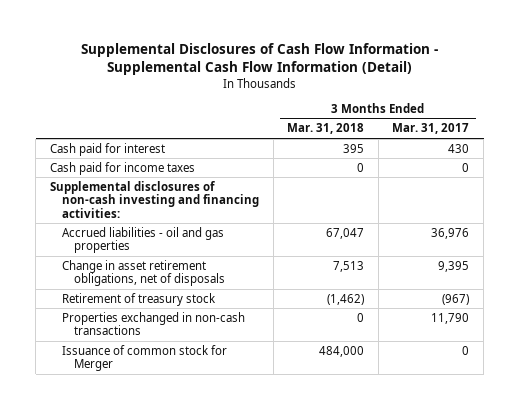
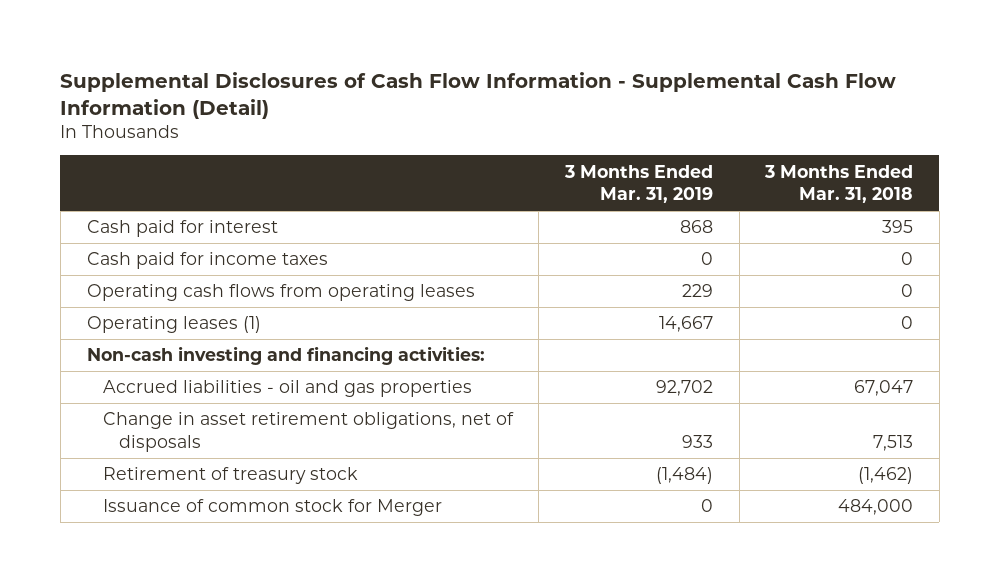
[392,123,470,135] Mar. 31, 2017 -> none
none -> [563,164,713,204] 3 Months Ended Mar. 31, 2019
none -> [86,284,475,302] Operating cash flows from operating leases
none -> [86,316,261,334] Operating leases (1)
[49,180,259,218] Supplemental disclosures of non-cash investing and financing activities: -> [86,346,485,366] Non-cash investing and financing activities:
[61,311,245,336] Properties exchanged in non-cash transactions -> none

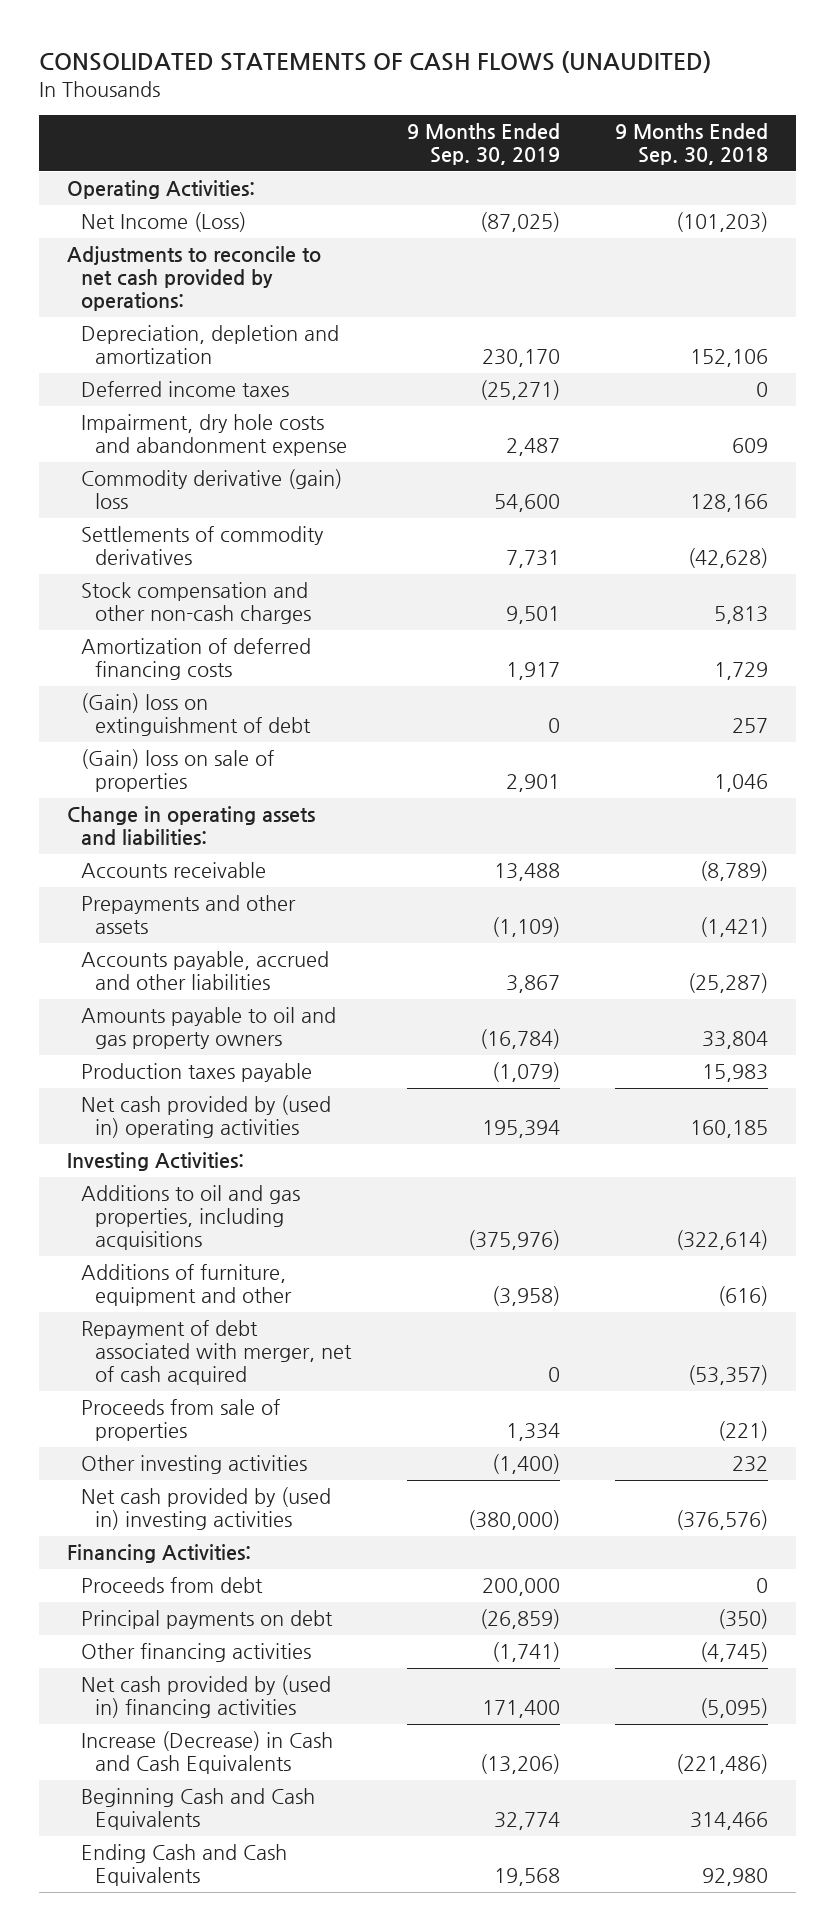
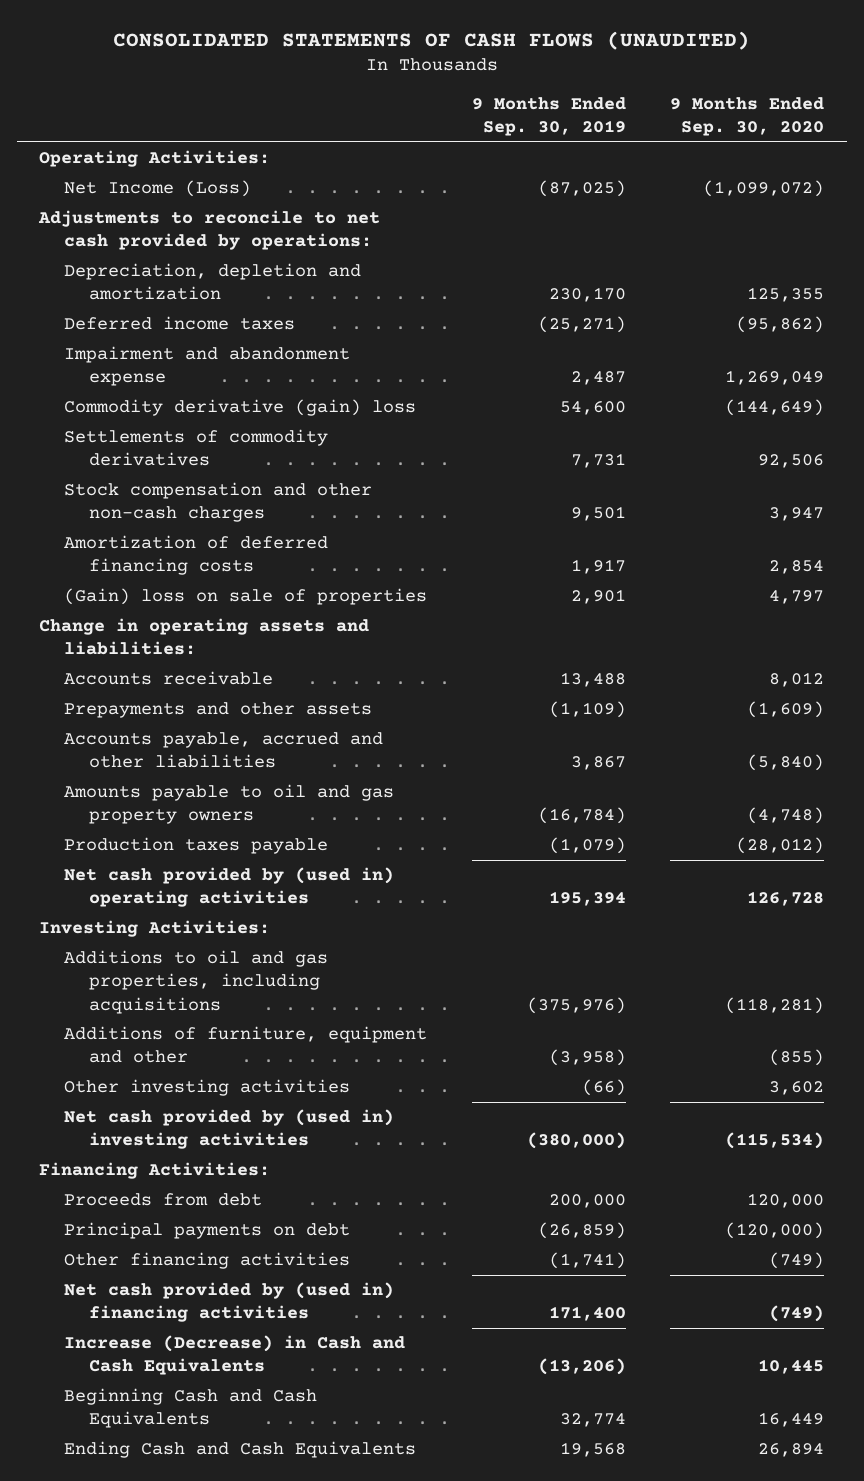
[615,123,769,166] 9 Months Ended Sep. 30, 2018 -> none
none -> [670,96,825,137] 9 Months Ended Sep. 30, 2020
[81,414,348,457] Impairment, dry hole costs and abandonment expense -> [64,346,351,387] Impairment and abandonment expense
[81,693,312,737] (Gain) loss on extinguishment of debt -> none
[81,1320,353,1386] Repayment of debt associated with merger, net of cash acquired -> none
[81,1399,281,1442] Proceeds from sale of properties -> none
[491,1454,560,1475] (1,400) -> [581,1079,626,1097] (66)

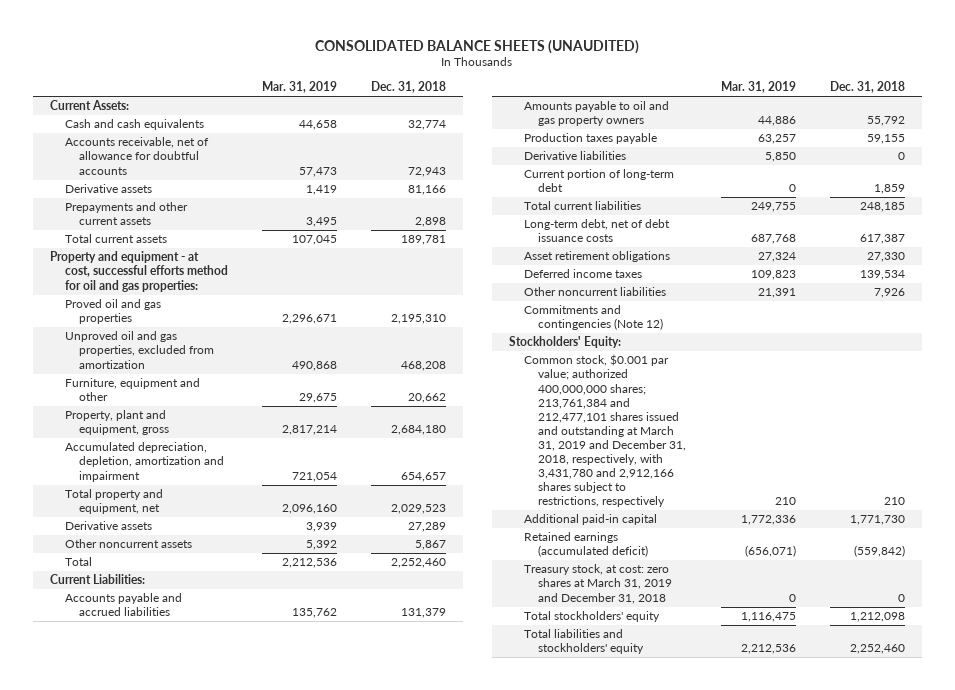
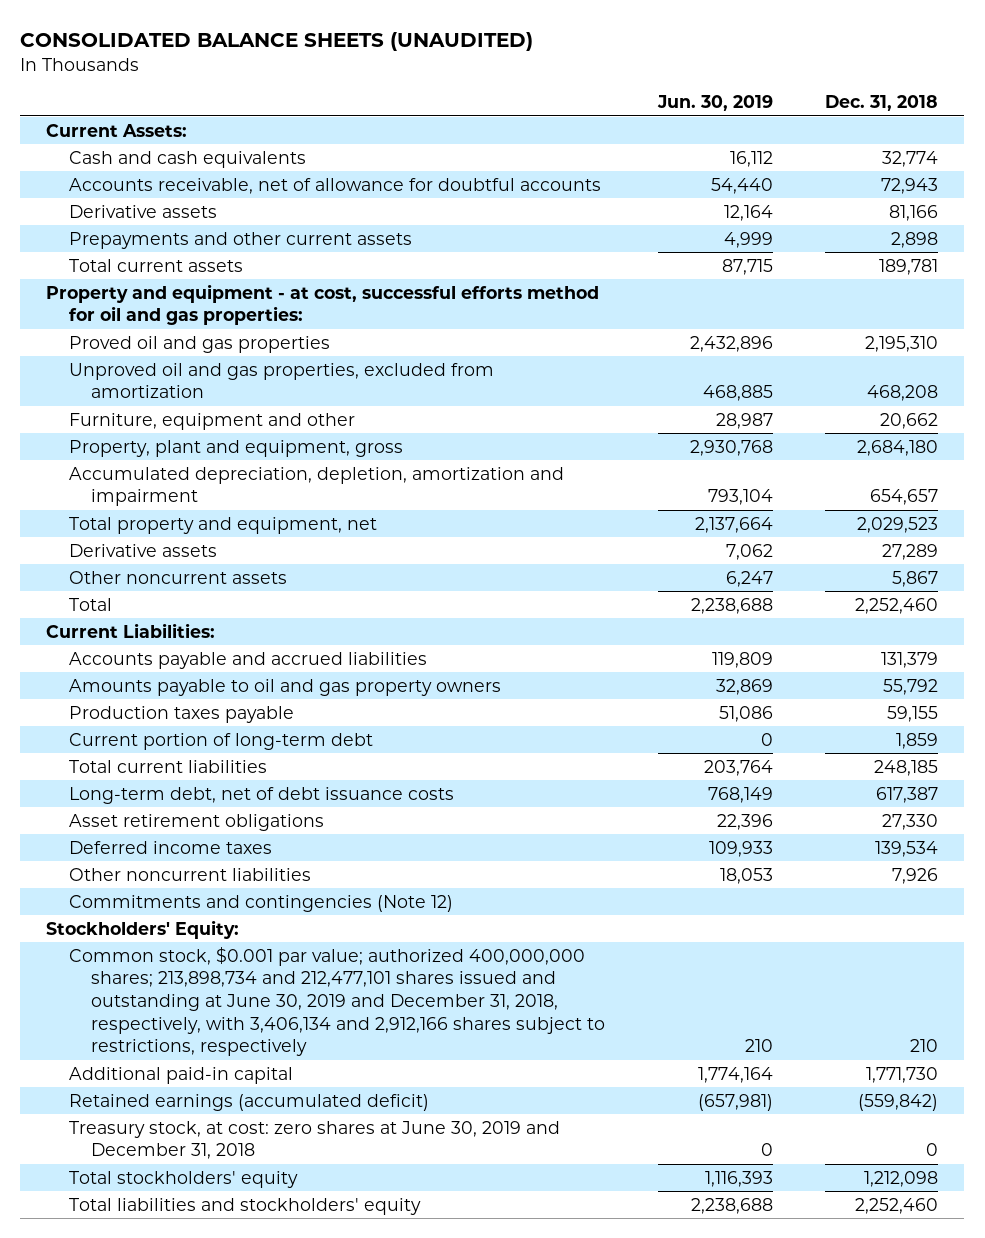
[261,81,337,94] Mar. 31, 2019 -> none
none -> [656,95,773,112] Jun. 30, 2019
[523,151,626,161] Derivative liabilities -> none
[523,354,687,508] Common stock, $0.001 par value; authorized 400,000,000 shares; 213,761,384 and 212,477,101 shares issued and outstanding at March 31, 2019 and December 31, 2018, respectively, with 3,431,780 and 2,912,166 shares subject to restrictions, respectively -> [68,946,606,1057] Common stock, $0.001 par value; authorized 400,000,000 shares; 213,898,734 and 212,477,101 shares issued and outstanding at June 30, 2019 and December 31, 2018, respectively, with 3,406,134 and 2,912,166 shares subject to restrictions, respectively
[523,564,673,604] Treasury stock, at cost: zero shares at March 31, 2019 and December 31, 2018 -> [68,1120,560,1160] Treasury stock, at cost: zero shares at June 30, 2019 and December 31, 2018

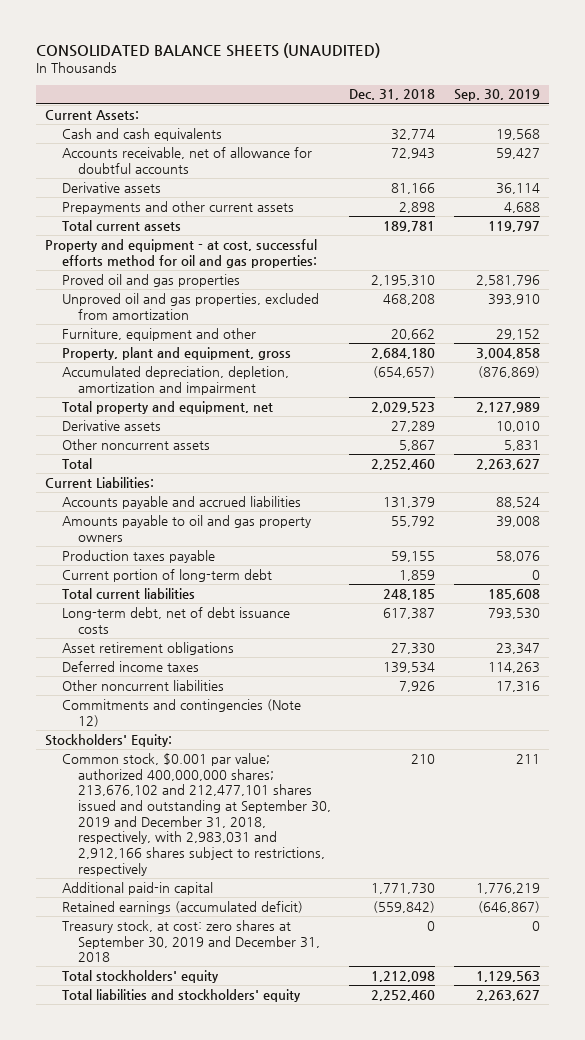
[656,95,773,112] Jun. 30, 2019 -> none
none -> [453,89,540,102] Sep. 30, 2019
[870,489,939,506] 654,657 -> [373,365,436,378] (654,657)
[68,946,606,1057] Common stock, $0.001 par value; authorized 400,000,000 shares; 213,898,734 and 212,477,101 shares issued and outstanding at June 30, 2019 and December 31, 2018, respectively, with 3,406,134 and 2,912,166 shares subject to restrictions, respectively -> [61,752,331,876] Common stock, $0.001 par value; authorized 400,000,000 shares; 213,676,102 and 212,477,101 shares issued and outstanding at September 30, 2019 and December 31, 2018, respectively, with 2,983,031 and 2,912,166 shares subject to restrictions, respectively
[68,1120,560,1160] Treasury stock, at cost: zero shares at June 30, 2019 and December 31, 2018 -> [61,919,320,963] Treasury stock, at cost: zero shares at September 30, 2019 and December 31, 2018

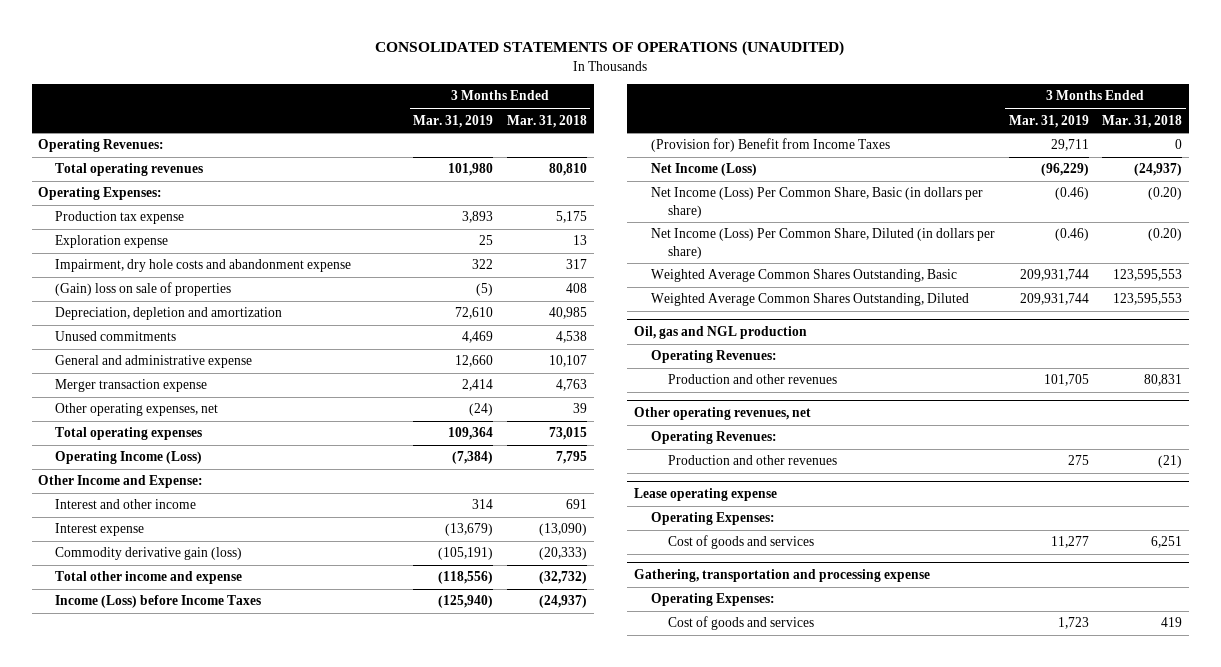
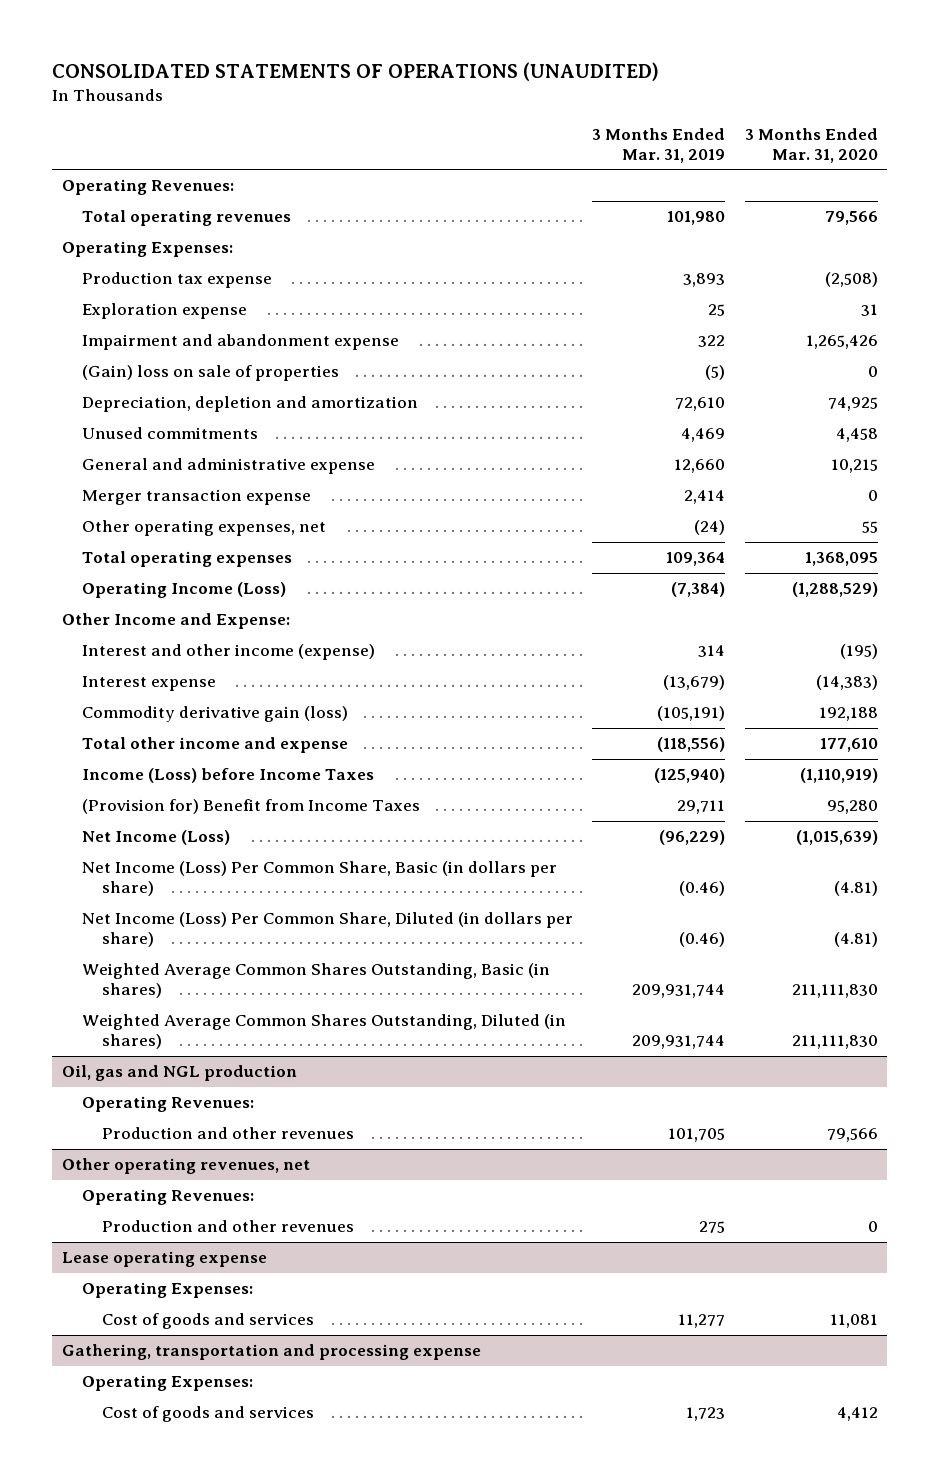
[506,114,587,128] Mar. 31, 2018 -> none
none -> [744,127,878,163] 3 Months Ended Mar. 31, 2020
[55,259,352,273] Impairment, dry hole costs and abandonment expense -> [81,334,399,351] Impairment and abandonment expense
[55,499,197,510] Interest and other income -> [81,644,375,661] Interest and other income (expense)
[650,269,957,283] Weighted Average Common Shares Outstanding, Basic -> [81,963,550,999] Weighted Average Common Shares Outstanding, Basic (in shares)
[650,293,969,307] Weighted Average Common Shares Outstanding, Diluted -> [81,1014,566,1050] Weighted Average Common Shares Outstanding, Diluted (in shares)

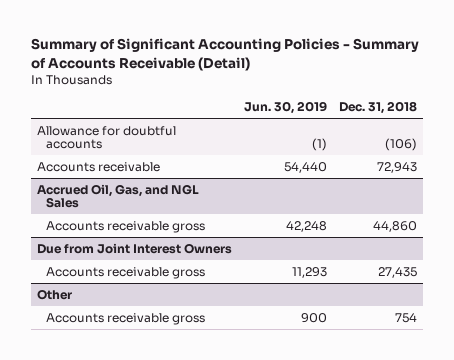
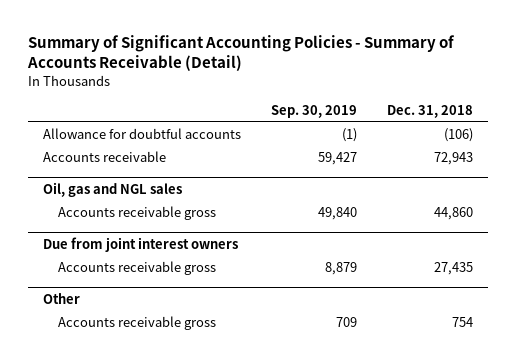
[243,101,327,115] Jun. 30, 2019 -> none
none -> [270,104,357,118] Sep. 30, 2019
[37,183,200,209] Accrued Oil, Gas, and NGL Sales -> [43,181,183,197] Oil, gas and NGL sales
[37,242,233,254] Due from Joint Interest Owners -> [43,236,239,252] Due from joint interest owners

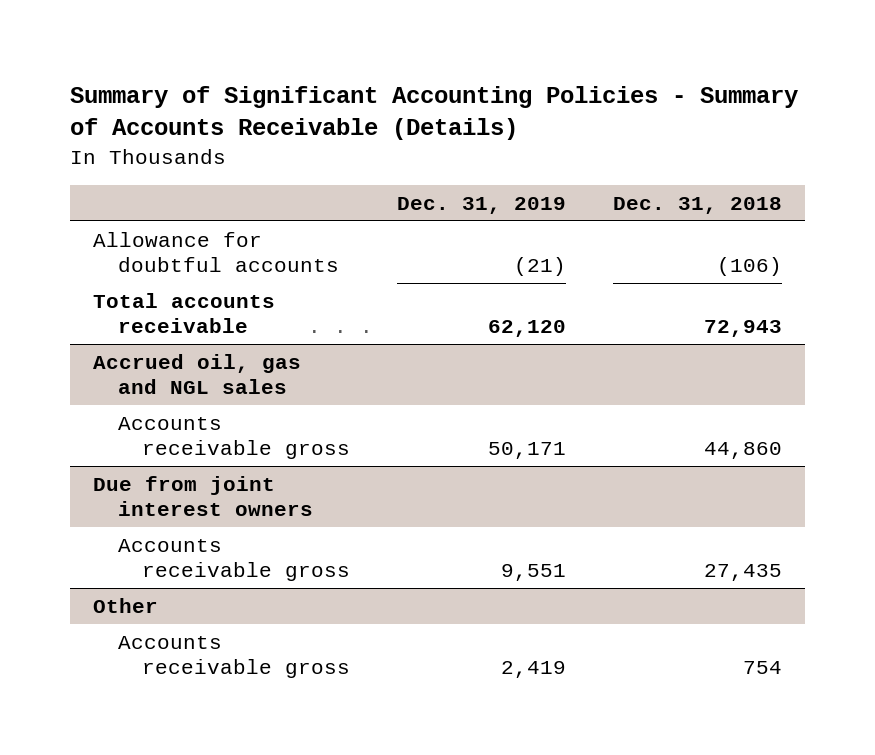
[27,35,456,72] Summary of Significant Accounting Policies - Summary of Accounts Receivable (Detail) -> [69,85,798,141] Summary of Significant Accounting Policies - Summary of Accounts Receivable (Details)
[270,104,357,118] Sep. 30, 2019 -> none
none -> [396,196,566,214] Dec. 31, 2019
[43,151,167,163] Accounts receivable -> [93,293,276,333] Total accounts receivable
[43,181,183,197] Oil, gas and NGL sales -> [93,354,302,394] Accrued oil, gas and NGL sales

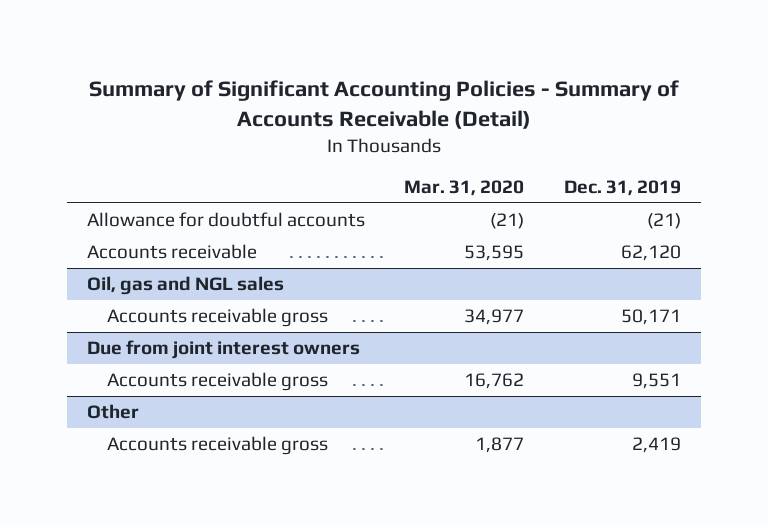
[69,85,798,141] Summary of Significant Accounting Policies - Summary of Accounts Receivable (Details) -> [88,80,679,129] Summary of Significant Accounting Policies - Summary of Accounts Receivable (Detail)
[612,196,782,214] Dec. 31, 2018 -> none
none -> [404,179,525,196] Mar. 31, 2020
[93,293,276,333] Total accounts receivable -> [86,244,257,260] Accounts receivable
[93,354,302,394] Accrued oil, gas and NGL sales -> [86,276,284,296] Oil, gas and NGL sales

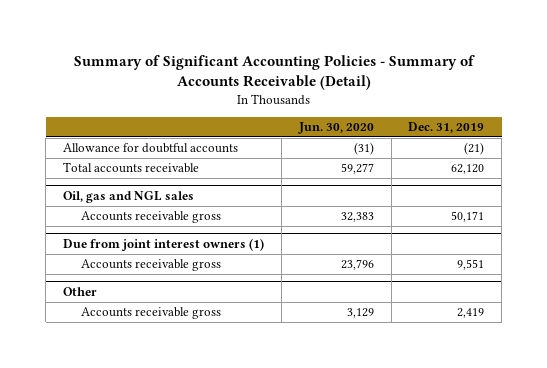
[404,179,525,196] Mar. 31, 2020 -> none
none -> [297,122,374,135] Jun. 30, 2020
[86,244,257,260] Accounts receivable -> [62,162,199,174] Total accounts receivable
[86,340,360,360] Due from joint interest owners -> [62,238,264,252] Due from joint interest owners (1)

